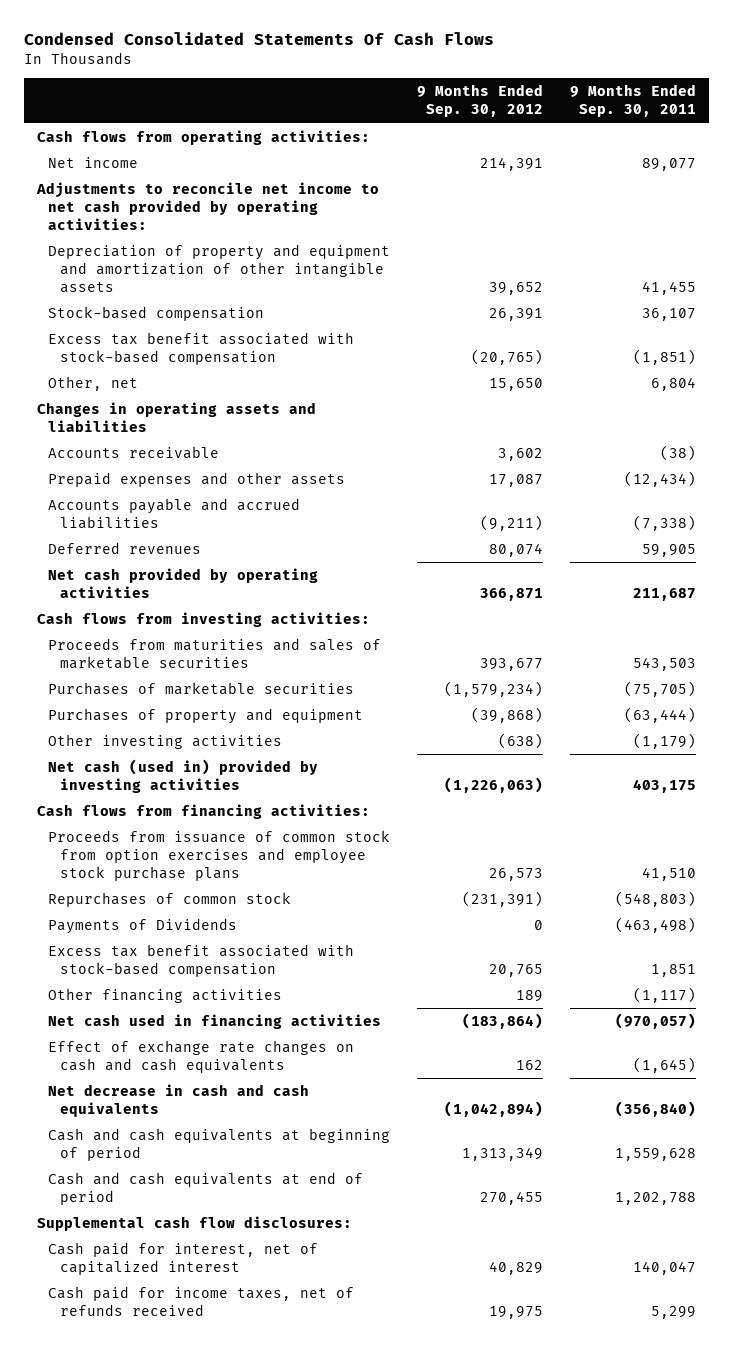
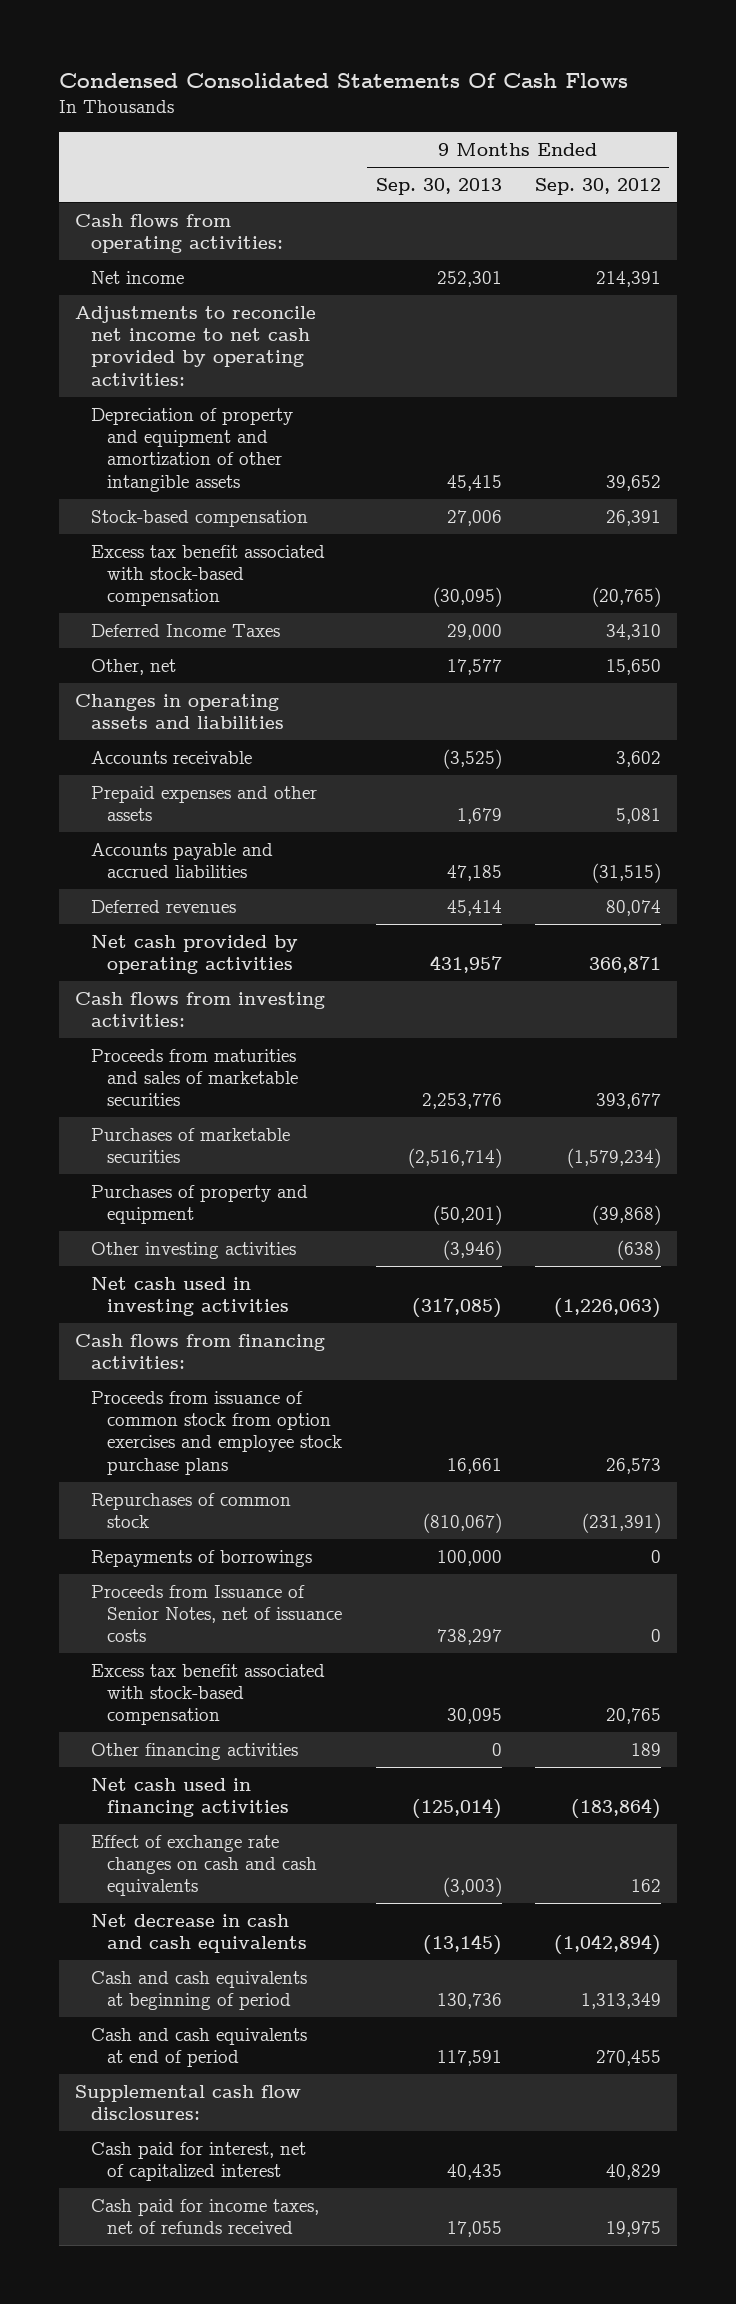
[569,84,696,118] 9 Months Ended Sep. 30, 2011 -> none
none -> [375,177,502,195] Sep. 30, 2013
none -> [91,623,281,637] Deferred Income Taxes
[489,473,544,487] 17,087 -> [615,808,661,825] 5,081
[480,514,544,531] (9,211) -> [591,863,661,884] (31,515)
[48,758,319,793] Net cash (used in) provided by investing activities -> [91,1276,290,1317] Net cash used in investing activities
[48,917,238,934] Payments of Dividends -> none
none -> [91,1549,313,1567] Repayments of borrowings
none -> [91,1584,343,1643] Proceeds from Issuance of Senior Notes, net of issuance costs

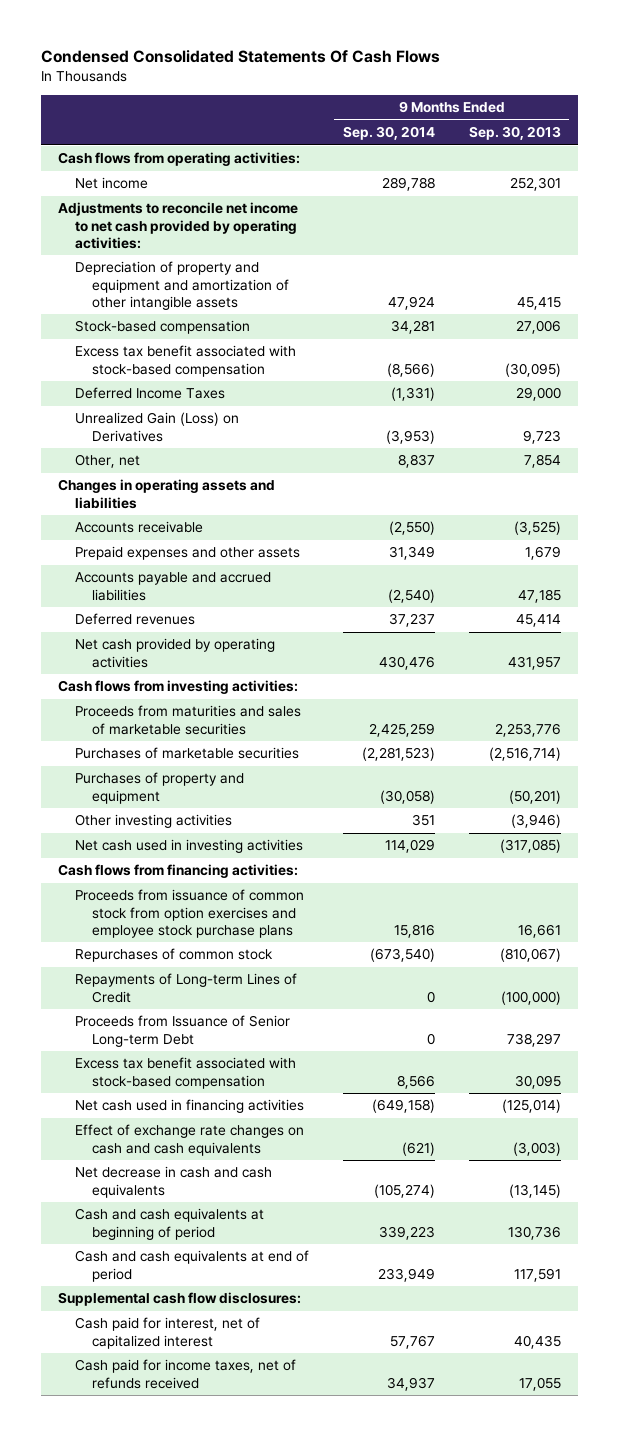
[534,177,661,195] Sep. 30, 2012 -> none
none -> [342,126,435,141] Sep. 30, 2014
none -> [74,412,239,442] Unrealized Gain (Loss) on Derivatives
[446,658,502,675] 17,577 -> [523,454,561,469] 7,854
[91,1549,313,1567] Repayments of borrowings -> [74,973,297,1003] Repayments of Long-term Lines of Credit
[436,1549,502,1566] 100,000 -> [500,990,561,1005] (100,000)
[91,1584,343,1643] Proceeds from Issuance of Senior Notes, net of issuance costs -> [74,1015,290,1047] Proceeds from Issuance of Senior Long-term Debt
[91,1742,299,1760] Other financing activities -> none

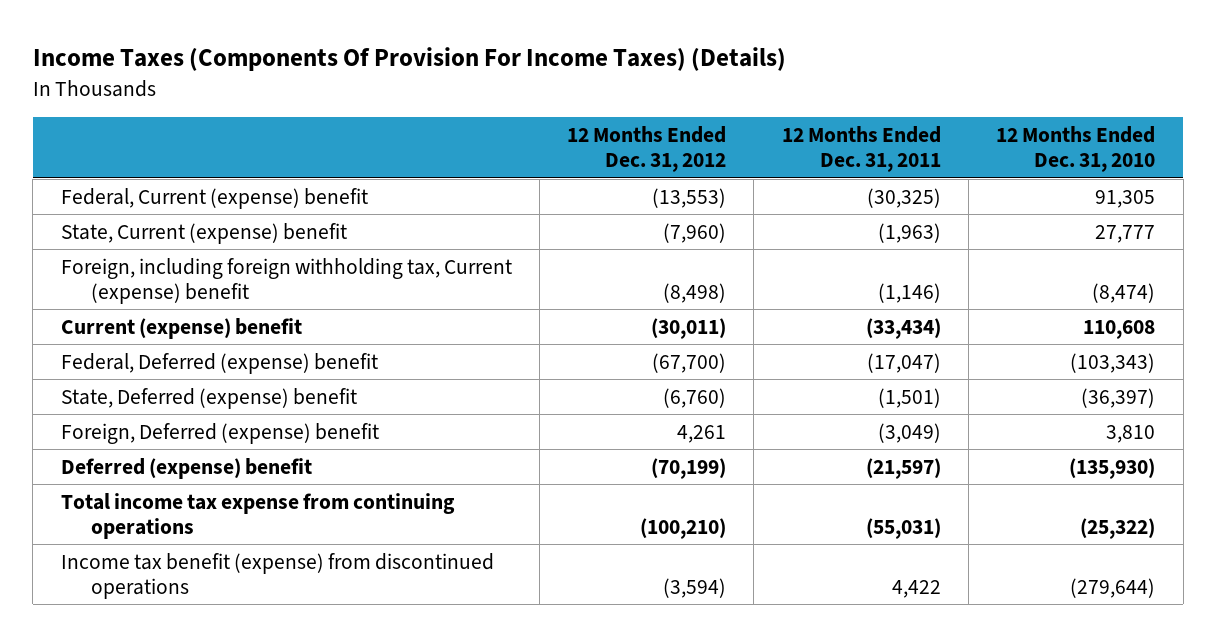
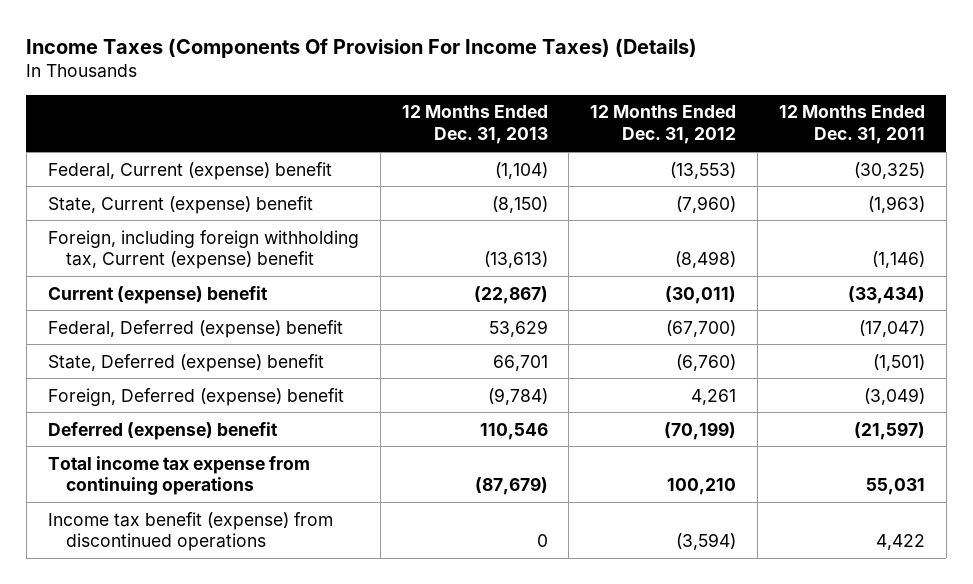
[996,125,1156,173] 12 Months Ended Dec. 31, 2010 -> none
none -> [401,105,548,145] 12 Months Ended Dec. 31, 2013
[640,518,727,540] (100,210) -> [667,478,737,496] 100,210
[865,518,941,540] (55,031) -> [866,478,926,496] 55,031

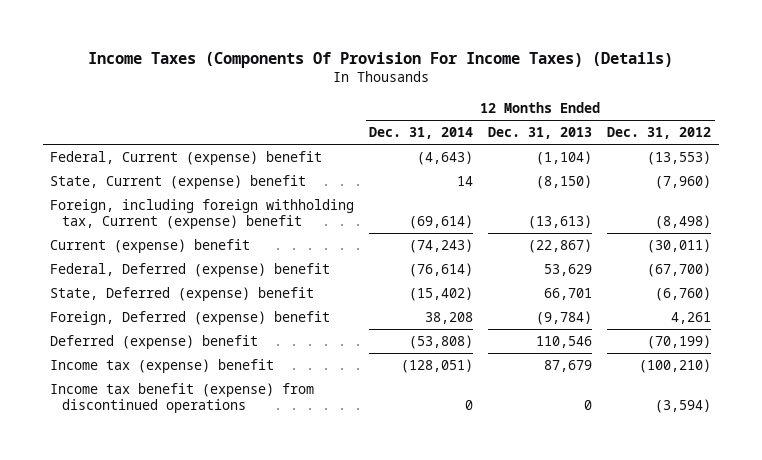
[779,105,926,145] 12 Months Ended Dec. 31, 2011 -> none
none -> [369,126,474,139] Dec. 31, 2014
[47,455,310,496] Total income tax expense from continuing operations -> [50,358,275,373] Income tax (expense) benefit
[474,477,548,496] (87,679) -> [544,359,593,372] 87,679
[667,478,737,496] 100,210 -> [639,358,712,373] (100,210)

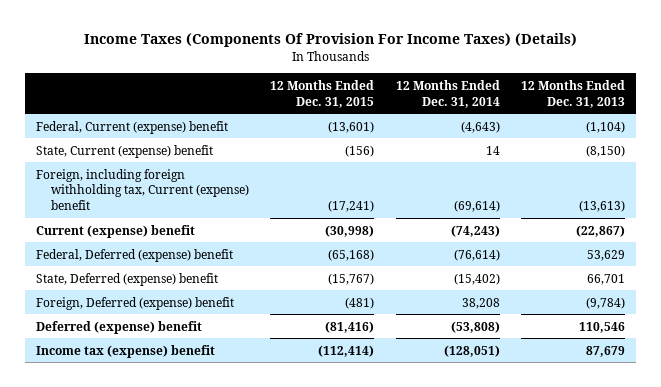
[607,126,712,139] Dec. 31, 2012 -> none
none -> [270,79,375,108] 12 Months Ended Dec. 31, 2015
[50,382,315,413] Income tax benefit (expense) from discontinued operations -> none

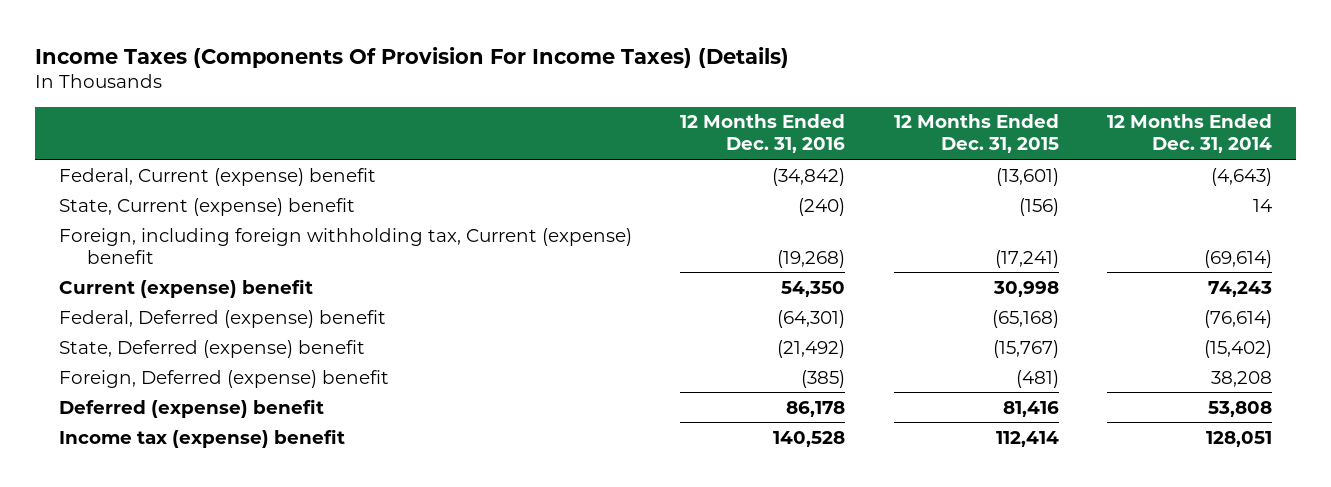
[521,79,626,108] 12 Months Ended Dec. 31, 2013 -> none
none -> [680,114,846,154] 12 Months Ended Dec. 31, 2016
[325,224,375,237] (30,998) -> [992,280,1059,297] 30,998
[450,224,500,237] (74,243) -> [1207,280,1272,297] 74,243
[325,320,375,333] (81,416) -> [1002,400,1059,417] 81,416
[450,320,500,333] (53,808) -> [1207,400,1272,417] 53,808
[318,344,375,357] (112,414) -> [995,430,1059,447] 112,414
[443,344,500,357] (128,051) -> [1205,430,1272,447] 128,051

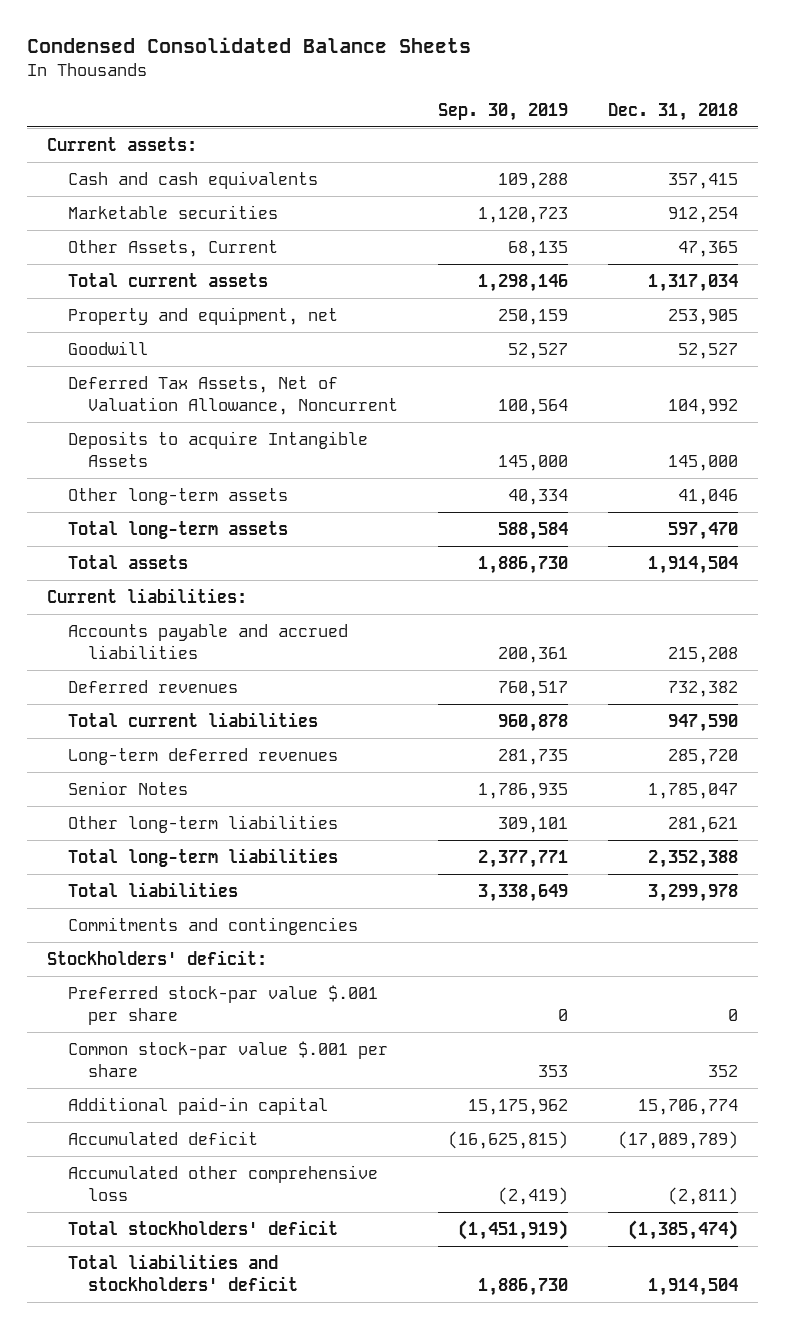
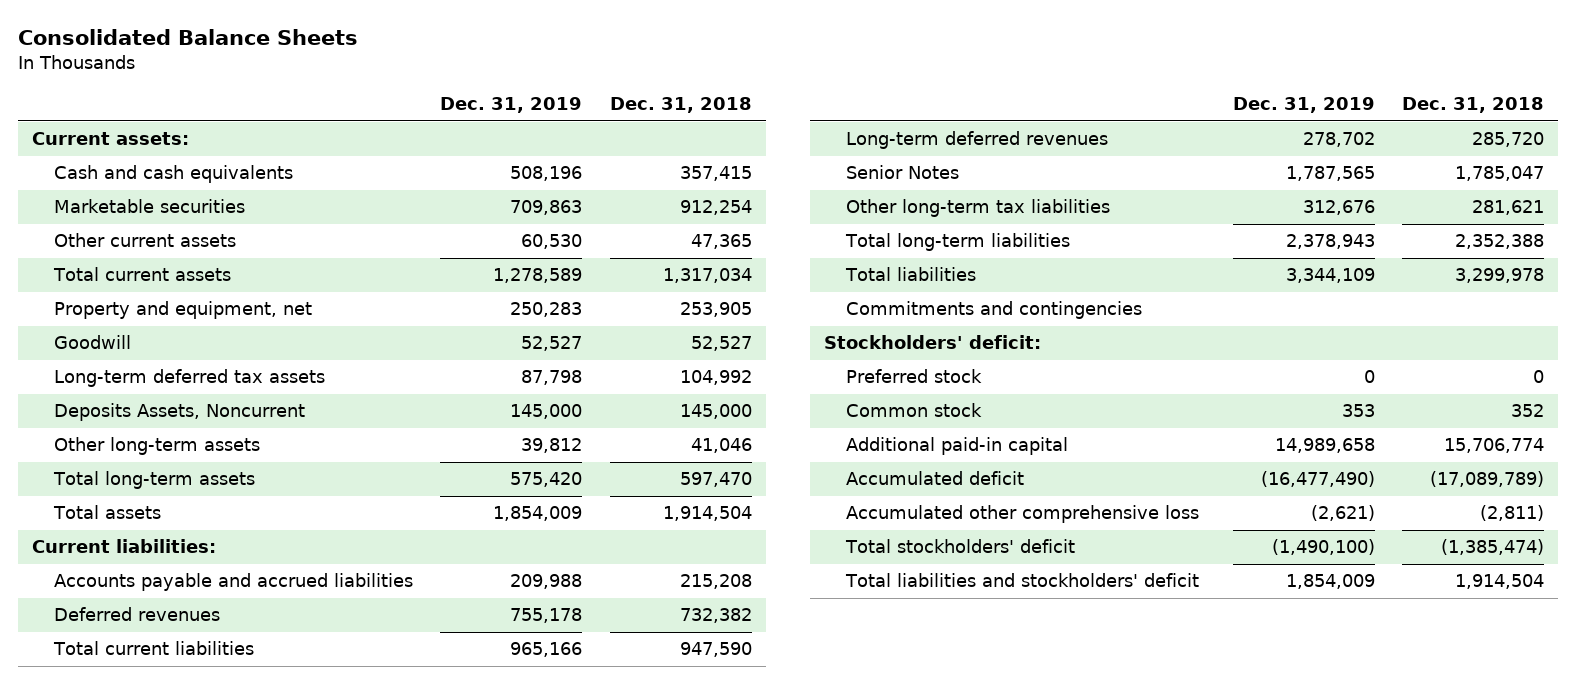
[26,37,471,54] Condensed Consolidated Balance Sheets -> [17,29,358,46] Consolidated Balance Sheets
[438,102,569,121] Sep. 30, 2019 -> none
none -> [440,97,583,114] Dec. 31, 2019
[67,239,278,257] Other Assets, Current -> [53,233,236,248] Other current assets
[67,375,399,415] Deferred Tax Assets, Net of Valuation Allowance, Noncurrent -> [53,369,325,388] Long-term deferred tax assets
[67,430,368,467] Deposits to acquire Intangible Assets -> [53,403,305,422] Deposits Assets, Noncurrent
[67,814,338,833] Other long-term liabilities -> [846,199,1111,218] Other long-term tax liabilities
[67,984,378,1025] Preferred stock-par value $.001 per share -> [846,369,983,384] Preferred stock
[67,1040,388,1077] Common stock-par value $.001 per share -> [846,403,983,418] Common stock

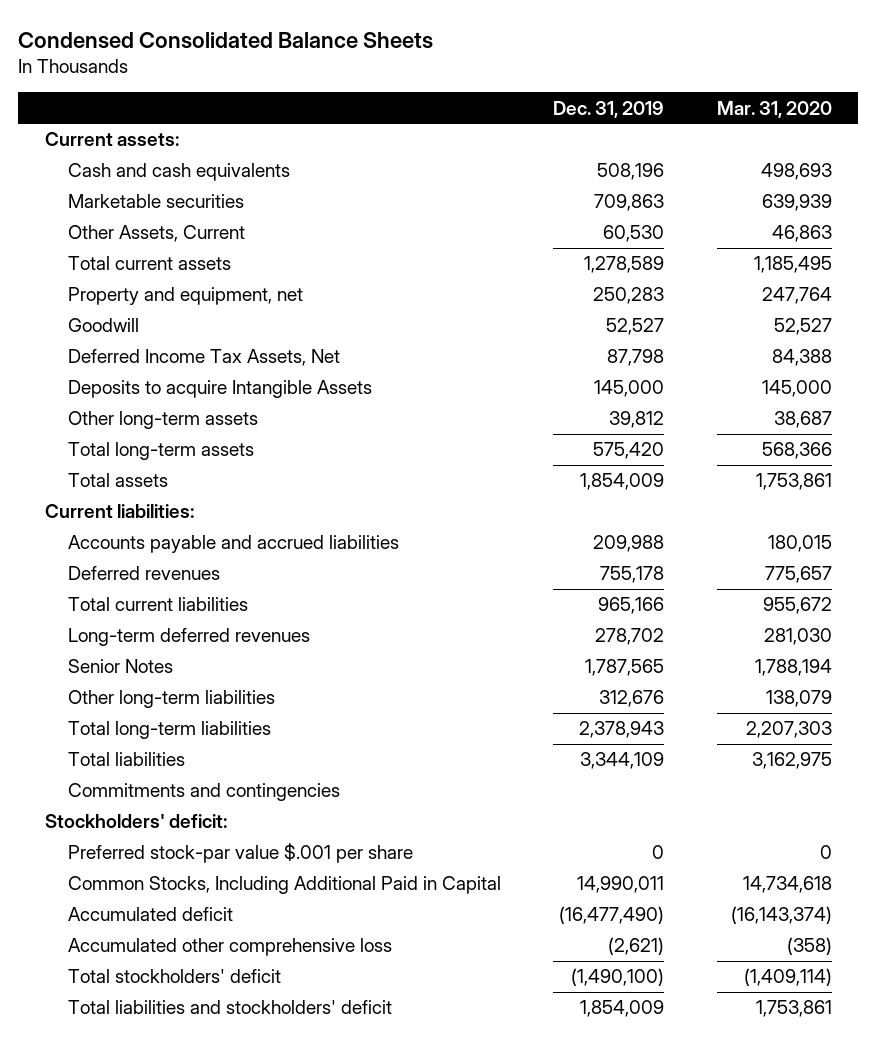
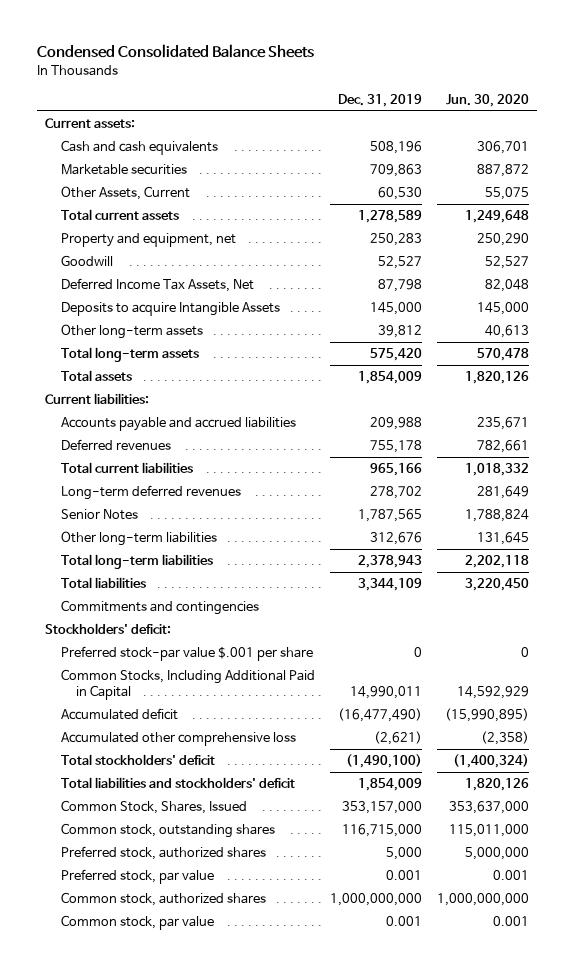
[716,100,832,118] Mar. 31, 2020 -> none
none -> [445,93,529,107] Jun. 30, 2020
none -> [60,800,247,815] Common Stock, Shares, Issued
none -> [60,823,275,839] Common stock, outstanding shares
none -> [60,846,266,861] Preferred stock, authorized shares
none -> [60,869,214,885] Preferred stock, par value
none -> [60,892,266,907] Common stock, authorized shares
none -> [60,915,214,931] Common stock, par value

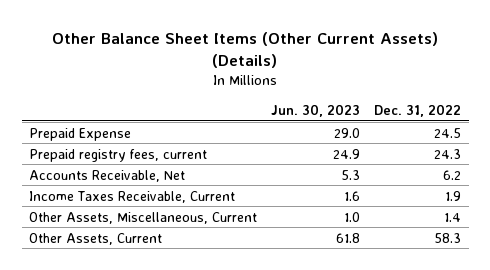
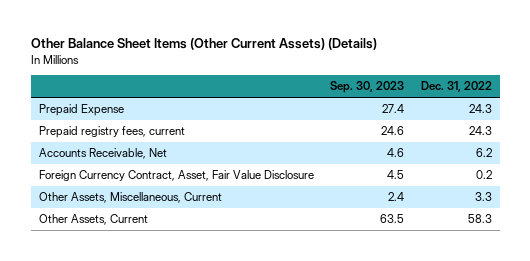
[271,103,361,117] Jun. 30, 2023 -> none
none -> [330,81,405,94] Sep. 30, 2023
[434,127,462,138] 24.5 -> [468,104,492,114] 24.3
[28,190,235,203] Income Taxes Receivable, Current -> none
none -> [38,170,314,182] Foreign Currency Contract, Asset, Fair Value Disclosure
[444,212,462,222] 1.4 -> [474,192,492,202] 3.3

